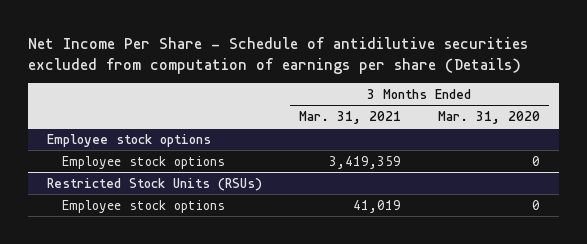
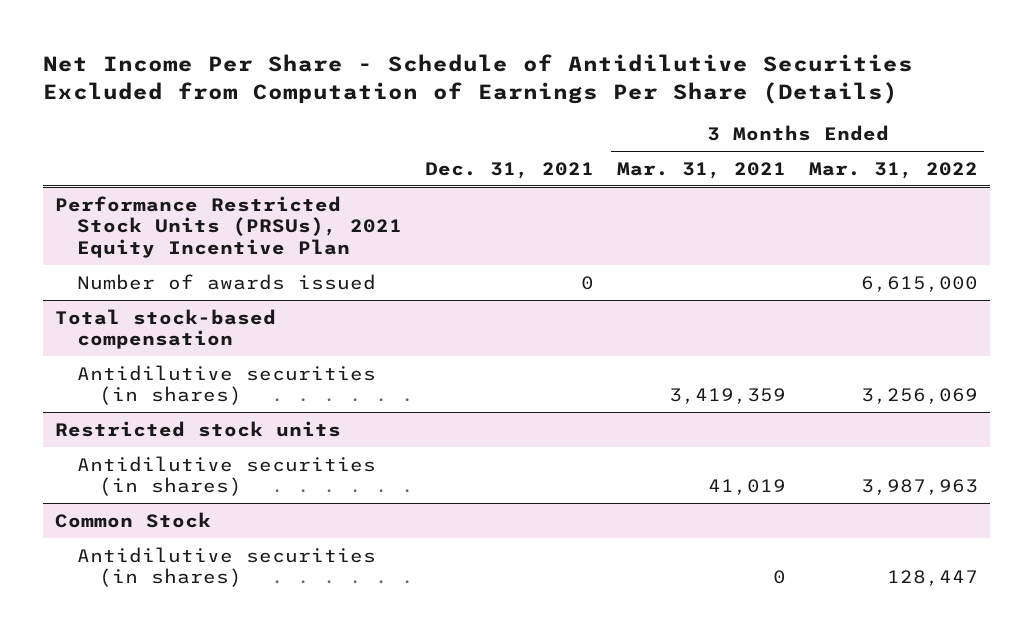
[27,36,528,74] Net Income Per Share - Schedule of antidilutive securities excluded from computation of earnings per share (Details) -> [42,53,913,104] Net Income Per Share - Schedule of Antidilutive Securities Excluded from Computation of Earnings Per Share (Details)
[438,110,541,124] Mar. 31, 2020 -> none
none -> [425,161,595,179] Dec. 31, 2021
none -> [809,161,979,179] Mar. 31, 2022
none -> [54,195,403,259] Performance Restricted Stock Units (PRSUs), 2021 Equity Incentive Plan
none -> [77,273,377,290] Number of awards issued
[46,133,211,147] Employee stock options -> [54,308,276,350] Total stock-based compensation
[62,155,226,169] Employee stock options -> [77,364,377,406] Antidilutive securities (in shares)
[46,177,262,191] Restricted Stock Units (RSUs) -> [54,420,341,437] Restricted stock units
[62,199,226,213] Employee stock options -> [77,455,377,497] Antidilutive securities (in shares)
none -> [54,511,211,528] Common Stock
none -> [77,546,377,588] Antidilutive securities (in shares)

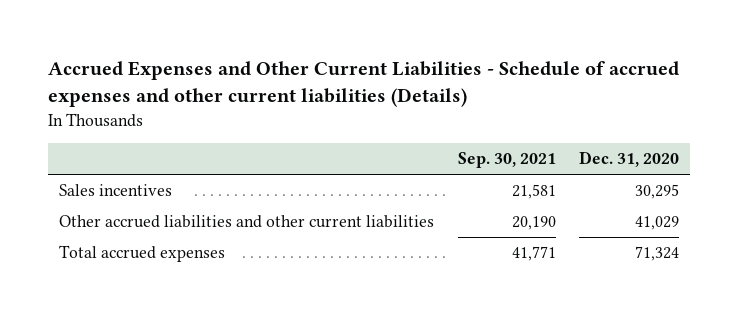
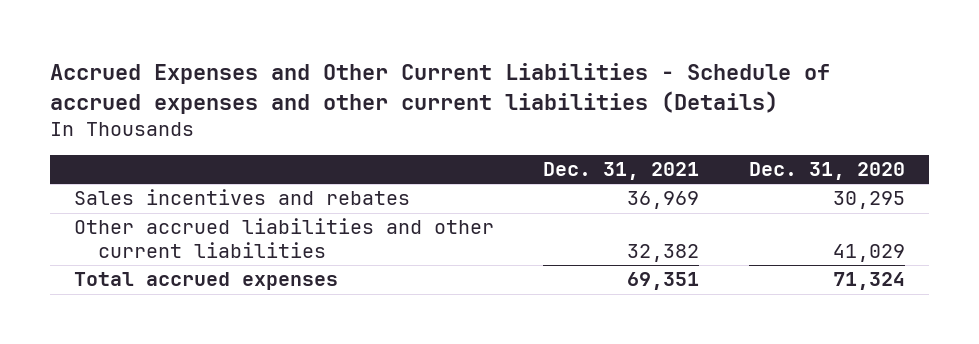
[457,152,556,169] Sep. 30, 2021 -> none
none -> [543,162,700,181] Dec. 31, 2021
[59,184,173,197] Sales incentives -> [74,189,411,206] Sales incentives and rebates

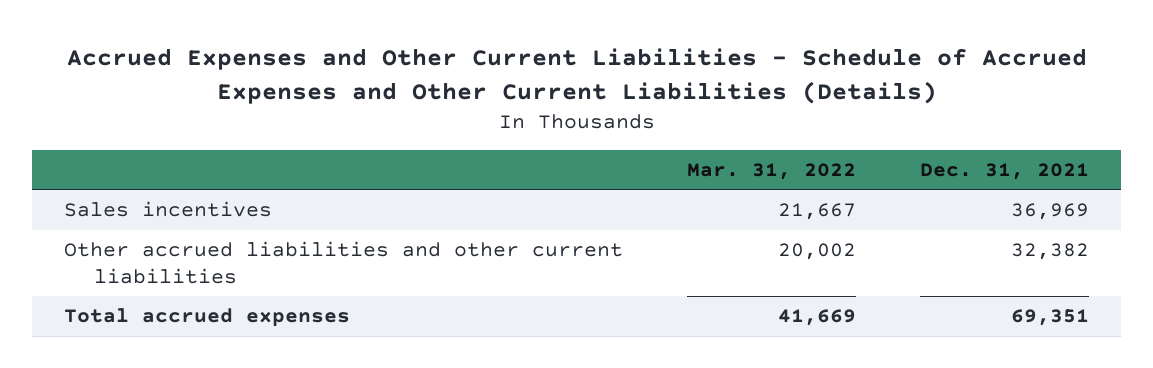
[49,62,830,114] Accrued Expenses and Other Current Liabilities - Schedule of accrued expenses and other current liabilities (Details) -> [66,48,1087,104] Accrued Expenses and Other Current Liabilities - Schedule of Accrued Expenses and Other Current Liabilities (Details)
[748,162,905,181] Dec. 31, 2020 -> none
none -> [687,163,857,181] Mar. 31, 2022
[74,189,411,206] Sales incentives and rebates -> [63,201,272,218] Sales incentives

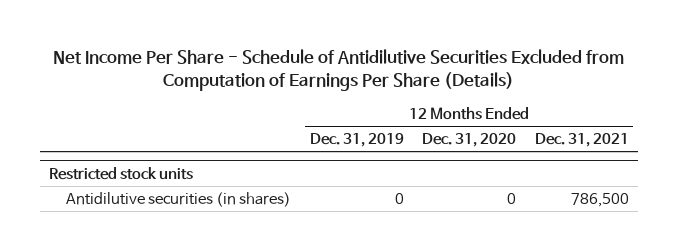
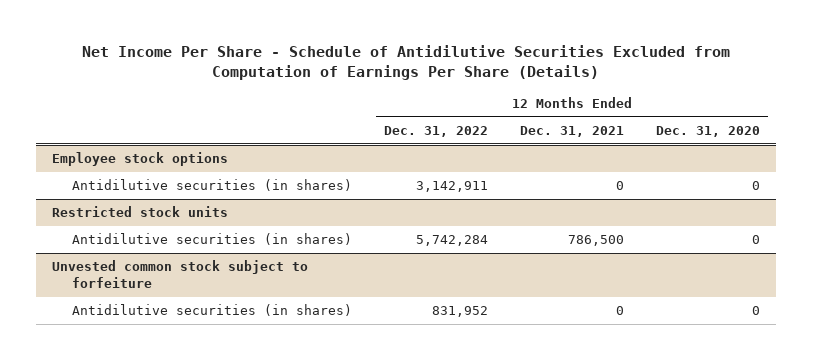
[309,132,404,147] Dec. 31, 2019 -> none
none -> [383,125,488,137] Dec. 31, 2022
none -> [52,152,229,167] Employee stock options
none -> [71,179,352,192] Antidilutive securities (in shares)
none -> [52,260,309,289] Unvested common stock subject to forfeiture
none -> [71,304,352,317] Antidilutive securities (in shares)

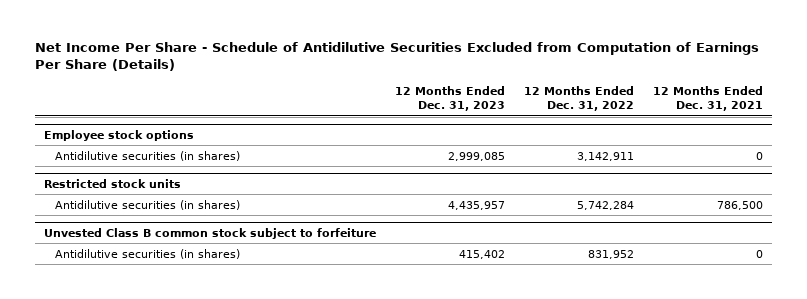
[656,125,761,137] Dec. 31, 2020 -> none
none -> [395,85,506,112] 12 Months Ended Dec. 31, 2023
[52,260,309,289] Unvested common stock subject to forfeiture -> [44,227,377,239] Unvested Class B common stock subject to forfeiture

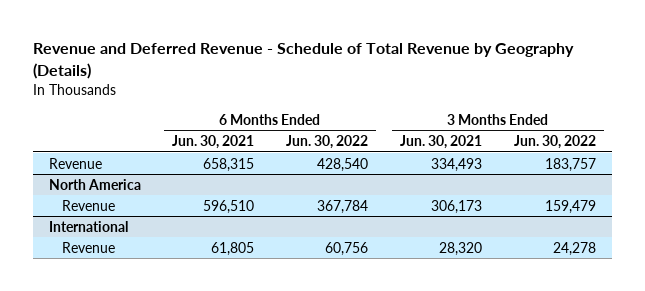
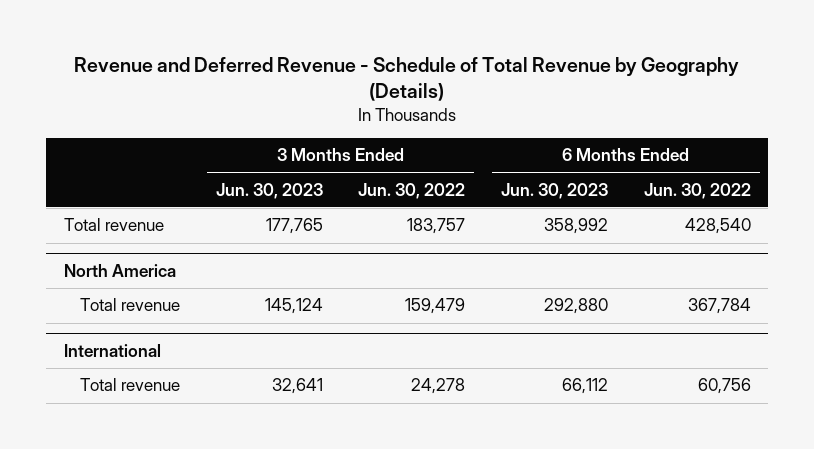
[172,135,255,150] Jun. 30, 2021 -> none
[400,135,483,150] Jun. 30, 2021 -> none
none -> [215,182,323,199] Jun. 30, 2023
none -> [500,182,608,199] Jun. 30, 2023
[48,157,102,169] Revenue -> [63,218,164,232] Total revenue
[62,199,116,211] Revenue -> [80,298,181,312] Total revenue
[62,241,116,253] Revenue -> [80,378,181,392] Total revenue

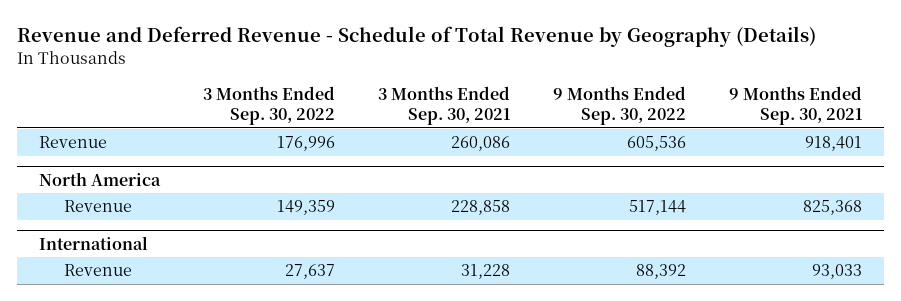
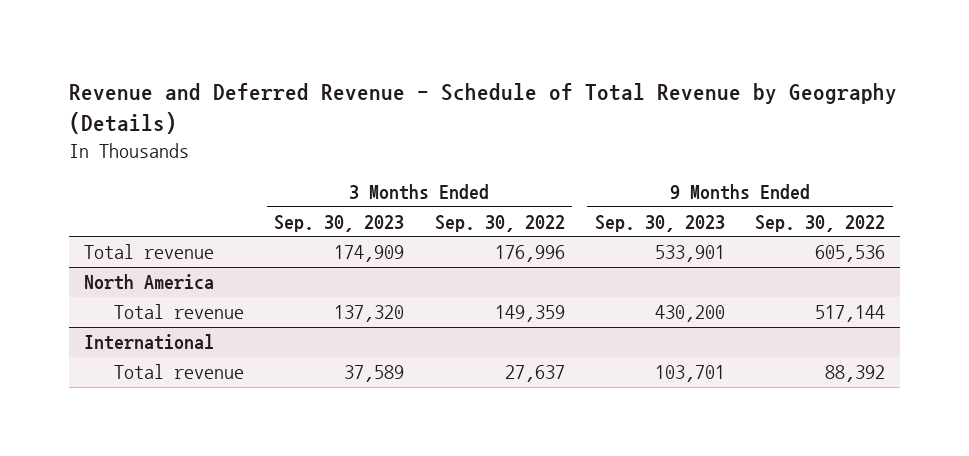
[377,85,510,126] 3 Months Ended Sep. 30, 2021 -> none
[729,85,863,126] 9 Months Ended Sep. 30, 2021 -> none
none -> [274,214,405,232] Sep. 30, 2023
none -> [594,214,725,232] Sep. 30, 2023
[38,136,107,149] Revenue -> [83,244,214,260] Total revenue
[63,200,132,213] Revenue -> [113,304,244,320] Total revenue
[63,264,132,277] Revenue -> [113,364,244,380] Total revenue

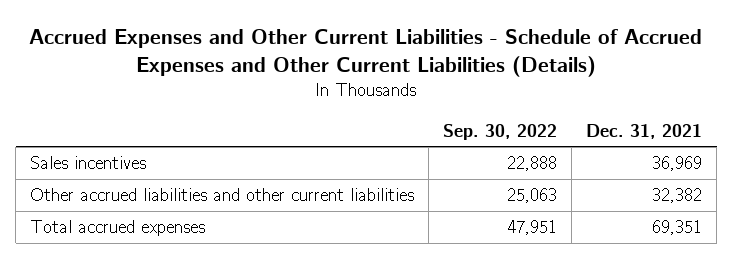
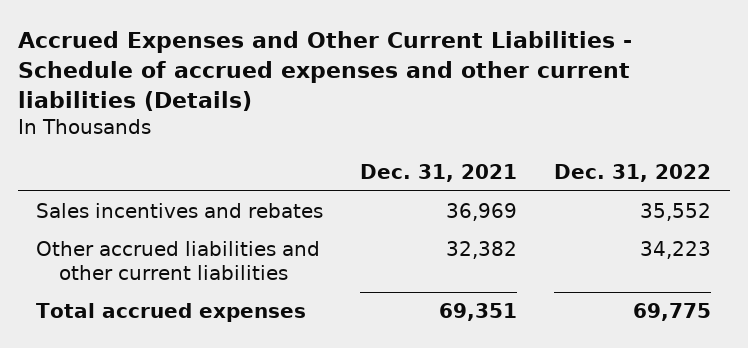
[29,28,703,77] Accrued Expenses and Other Current Liabilities - Schedule of Accrued Expenses and Other Current Liabilities (Details) -> [17,30,632,111] Accrued Expenses and Other Current Liabilities - Schedule of accrued expenses and other current liabilities (Details)
[443,123,558,140] Sep. 30, 2022 -> none
none -> [554,163,712,182] Dec. 31, 2022
[30,156,147,170] Sales incentives -> [36,202,324,218] Sales incentives and rebates

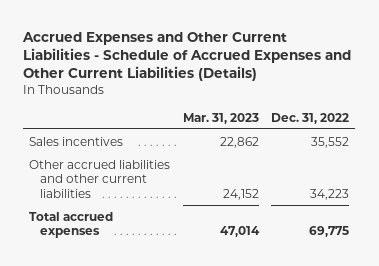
[17,30,632,111] Accrued Expenses and Other Current Liabilities - Schedule of accrued expenses and other current liabilities (Details) -> [22,31,352,82] Accrued Expenses and Other Current Liabilities - Schedule of Accrued Expenses and Other Current Liabilities (Details)
[360,163,518,182] Dec. 31, 2021 -> none
none -> [182,112,259,124] Mar. 31, 2023
[36,202,324,218] Sales incentives and rebates -> [29,136,124,146] Sales incentives

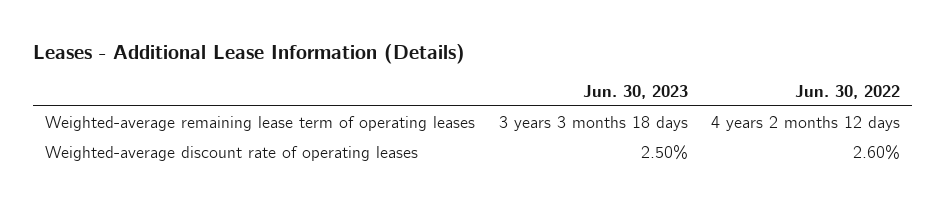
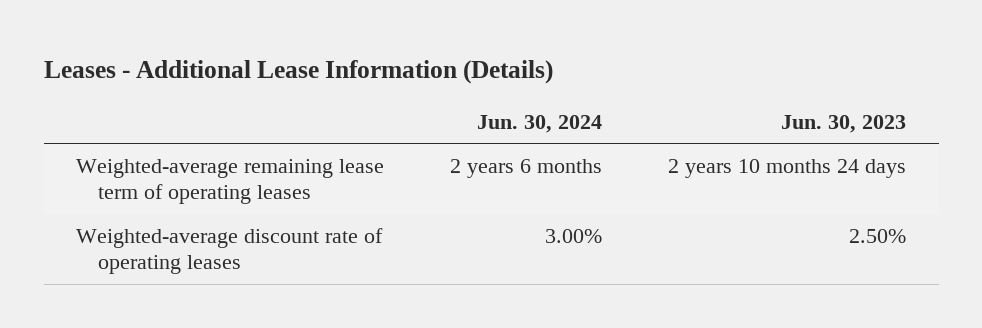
[795,84,901,99] Jun. 30, 2022 -> none
none -> [477,114,603,133] Jun. 30, 2024
[498,115,688,131] 3 years 3 months 18 days -> [667,158,906,178] 2 years 10 months 24 days

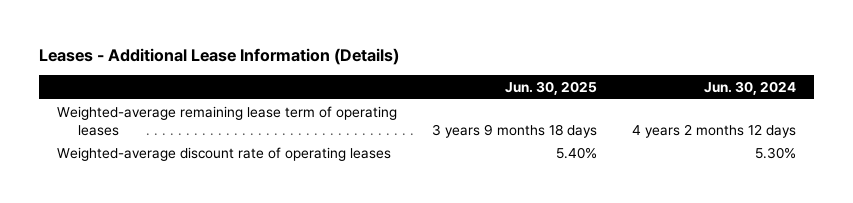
[780,114,906,133] Jun. 30, 2023 -> none
none -> [504,80,597,95] Jun. 30, 2025
[450,158,603,178] 2 years 6 months -> [632,123,797,138] 4 years 2 months 12 days
[545,228,603,243] 3.00% -> [755,146,797,159] 5.30%

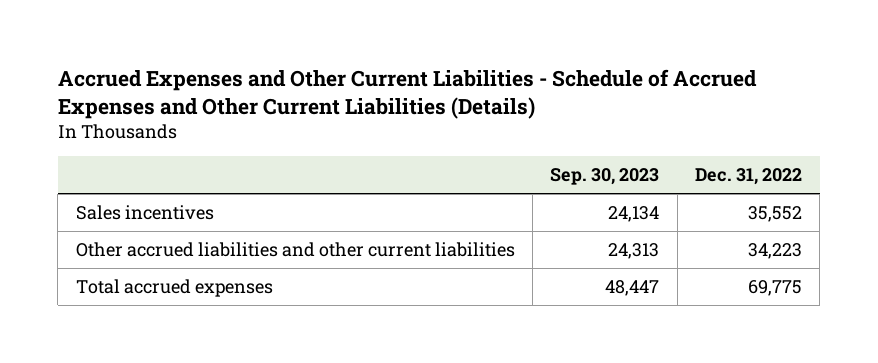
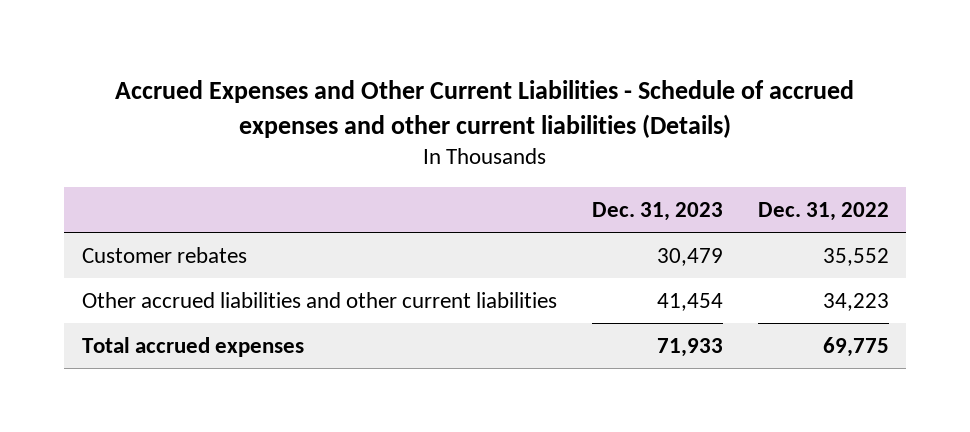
[57,68,757,119] Accrued Expenses and Other Current Liabilities - Schedule of Accrued Expenses and Other Current Liabilities (Details) -> [115,80,855,139] Accrued Expenses and Other Current Liabilities - Schedule of accrued expenses and other current liabilities (Details)
[550,168,660,186] Sep. 30, 2023 -> none
none -> [591,201,723,221] Dec. 31, 2023
[75,205,214,221] Sales incentives -> [81,246,247,263] Customer rebates

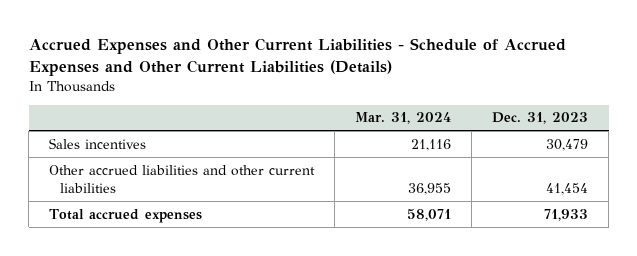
[115,80,855,139] Accrued Expenses and Other Current Liabilities - Schedule of accrued expenses and other current liabilities (Details) -> [28,38,566,76] Accrued Expenses and Other Current Liabilities - Schedule of Accrued Expenses and Other Current Liabilities (Details)
[757,201,889,221] Dec. 31, 2022 -> none
none -> [355,112,452,125] Mar. 31, 2024
[81,246,247,263] Customer rebates -> [49,137,147,149] Sales incentives

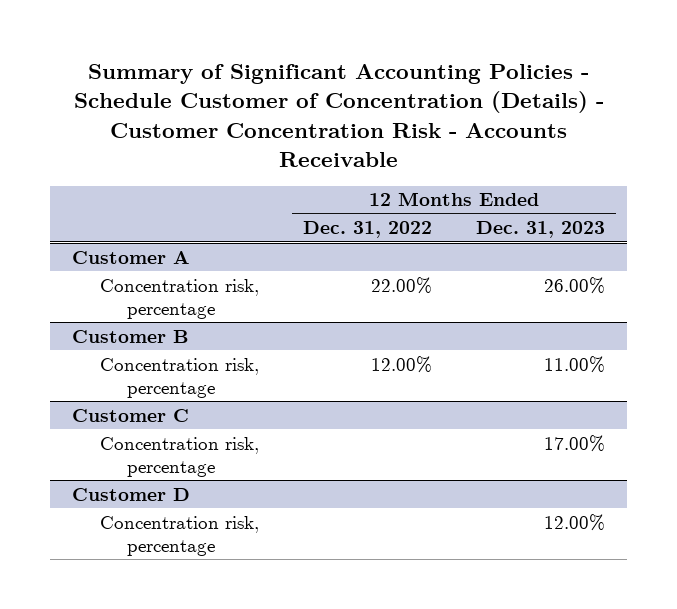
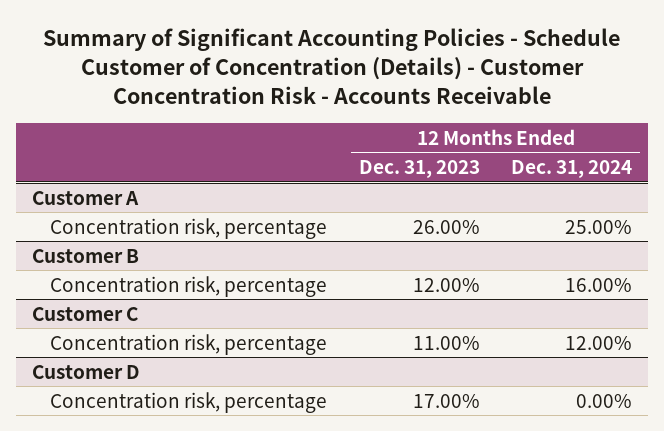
[302,221,432,239] Dec. 31, 2022 -> none
none -> [511,159,633,178] Dec. 31, 2024
[544,355,606,373] 11.00% -> [412,277,480,292] 12.00%
[544,434,606,452] 17.00% -> [412,335,480,350] 11.00%
[544,513,606,531] 12.00% -> [412,393,480,408] 17.00%

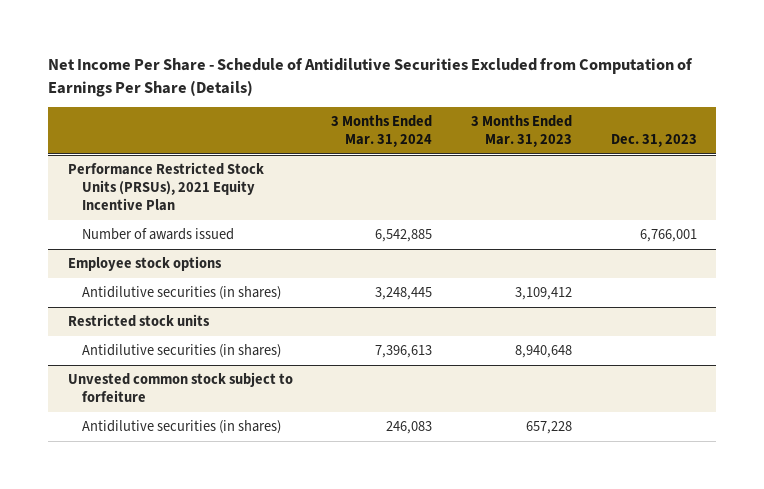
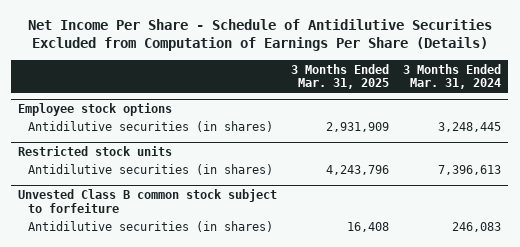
[470,115,572,147] 3 Months Ended Mar. 31, 2023 -> none
[610,133,697,147] Dec. 31, 2023 -> none
none -> [291,63,390,90] 3 Months Ended Mar. 31, 2025
[67,162,264,211] Performance Restricted Stock Units (PRSUs), 2021 Equity Incentive Plan -> none
[82,228,235,241] Number of awards issued -> none
[67,372,293,403] Unvested common stock subject to forfeiture -> [18,189,278,213] Unvested Class B common stock subject to forfeiture

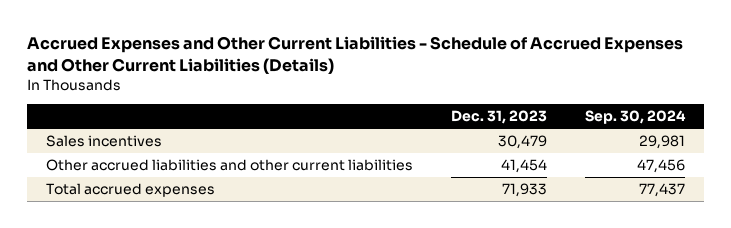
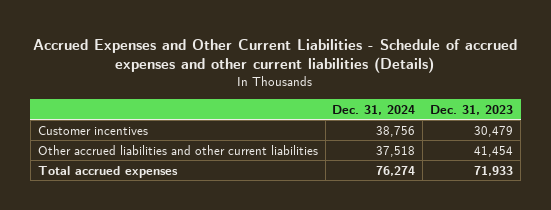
[27,36,684,75] Accrued Expenses and Other Current Liabilities - Schedule of Accrued Expenses and Other Current Liabilities (Details) -> [33,38,518,74] Accrued Expenses and Other Current Liabilities - Schedule of accrued expenses and other current liabilities (Details)
[584,110,686,125] Sep. 30, 2024 -> none
none -> [332,104,416,115] Dec. 31, 2024
[46,135,163,148] Sales incentives -> [37,125,148,135] Customer incentives

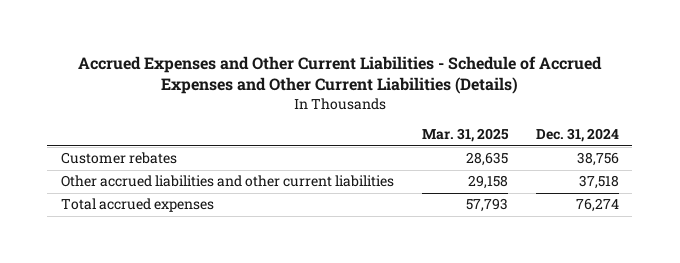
[33,38,518,74] Accrued Expenses and Other Current Liabilities - Schedule of accrued expenses and other current liabilities (Details) -> [77,55,602,95] Accrued Expenses and Other Current Liabilities - Schedule of Accrued Expenses and Other Current Liabilities (Details)
[430,104,514,115] Dec. 31, 2023 -> none
none -> [421,128,509,143] Mar. 31, 2025
[37,125,148,135] Customer incentives -> [61,152,178,165] Customer rebates

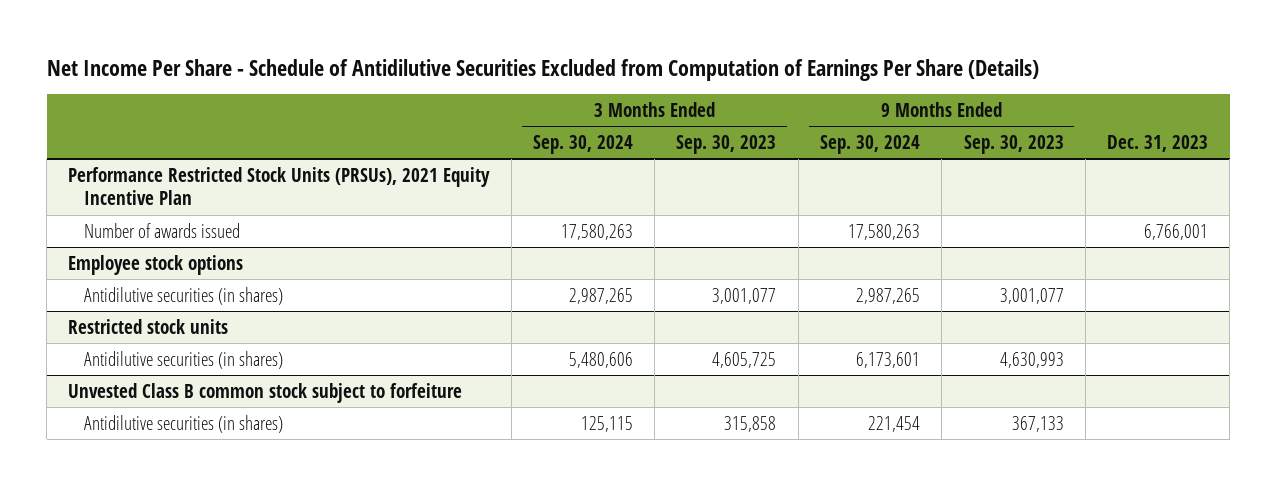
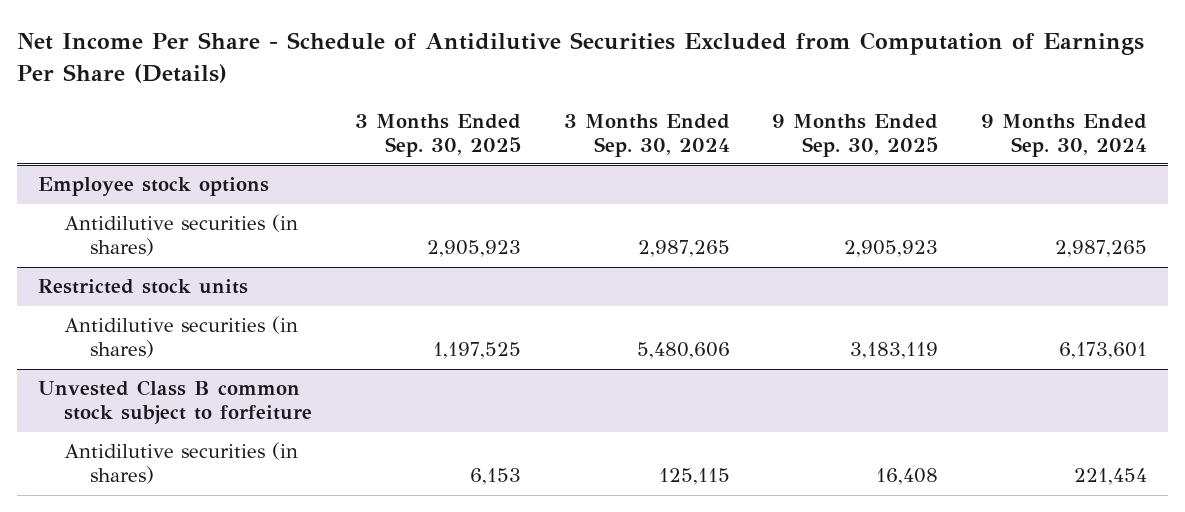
[676,134,777,154] Sep. 30, 2023 -> none
[963,134,1064,154] Sep. 30, 2023 -> none
[1107,134,1209,152] Dec. 31, 2023 -> none
none -> [355,113,522,157] 3 Months Ended Sep. 30, 2025
none -> [772,113,939,157] 9 Months Ended Sep. 30, 2025
[68,166,491,206] Performance Restricted Stock Units (PRSUs), 2021 Equity Incentive Plan -> none
[83,222,240,238] Number of awards issued -> none

